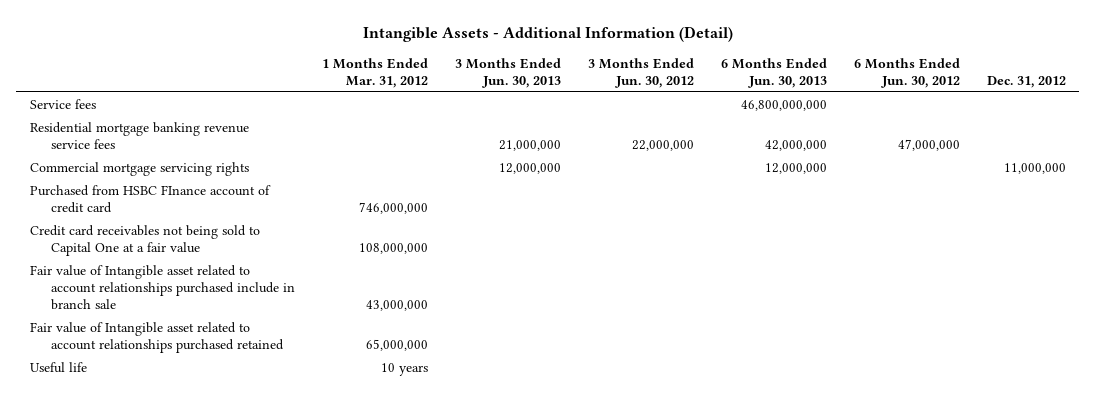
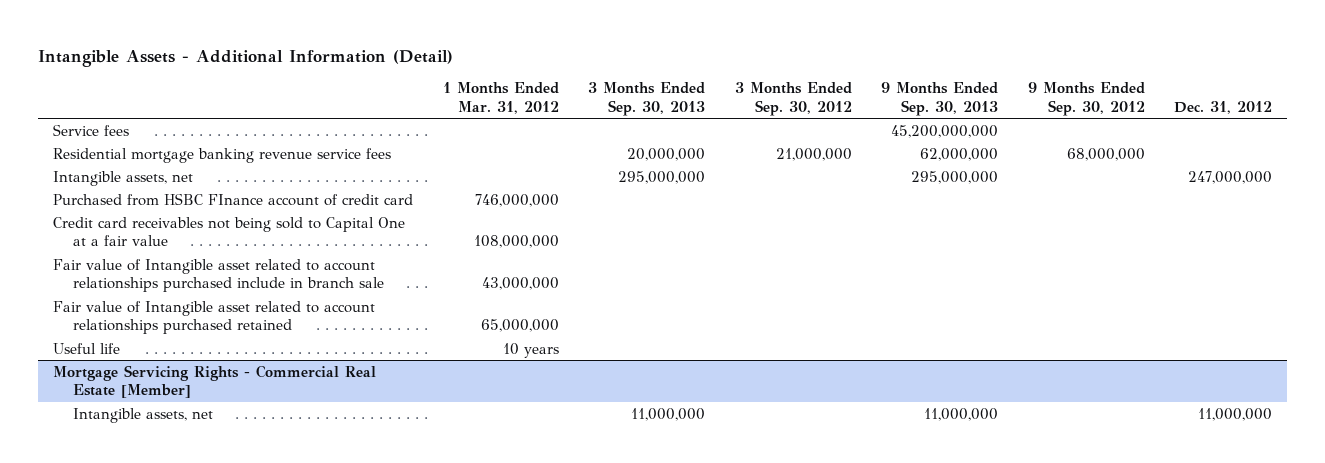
[454,58,561,89] 3 Months Ended Jun. 30, 2013 -> none
[587,58,694,89] 3 Months Ended Jun. 30, 2012 -> none
[720,58,827,89] 6 Months Ended Jun. 30, 2013 -> none
[853,58,960,89] 6 Months Ended Jun. 30, 2012 -> none
none -> [588,82,706,116] 3 Months Ended Sep. 30, 2013
none -> [734,82,852,116] 3 Months Ended Sep. 30, 2012
none -> [881,82,999,116] 9 Months Ended Sep. 30, 2013
none -> [1027,82,1145,116] 9 Months Ended Sep. 30, 2012
[29,161,249,176] Commercial mortgage servicing rights -> none
none -> [53,170,194,186] Intangible assets, net
none -> [53,364,377,399] Mortgage Servicing Rights - Commercial Real Estate [Member]
none -> [73,407,214,423] Intangible assets, net

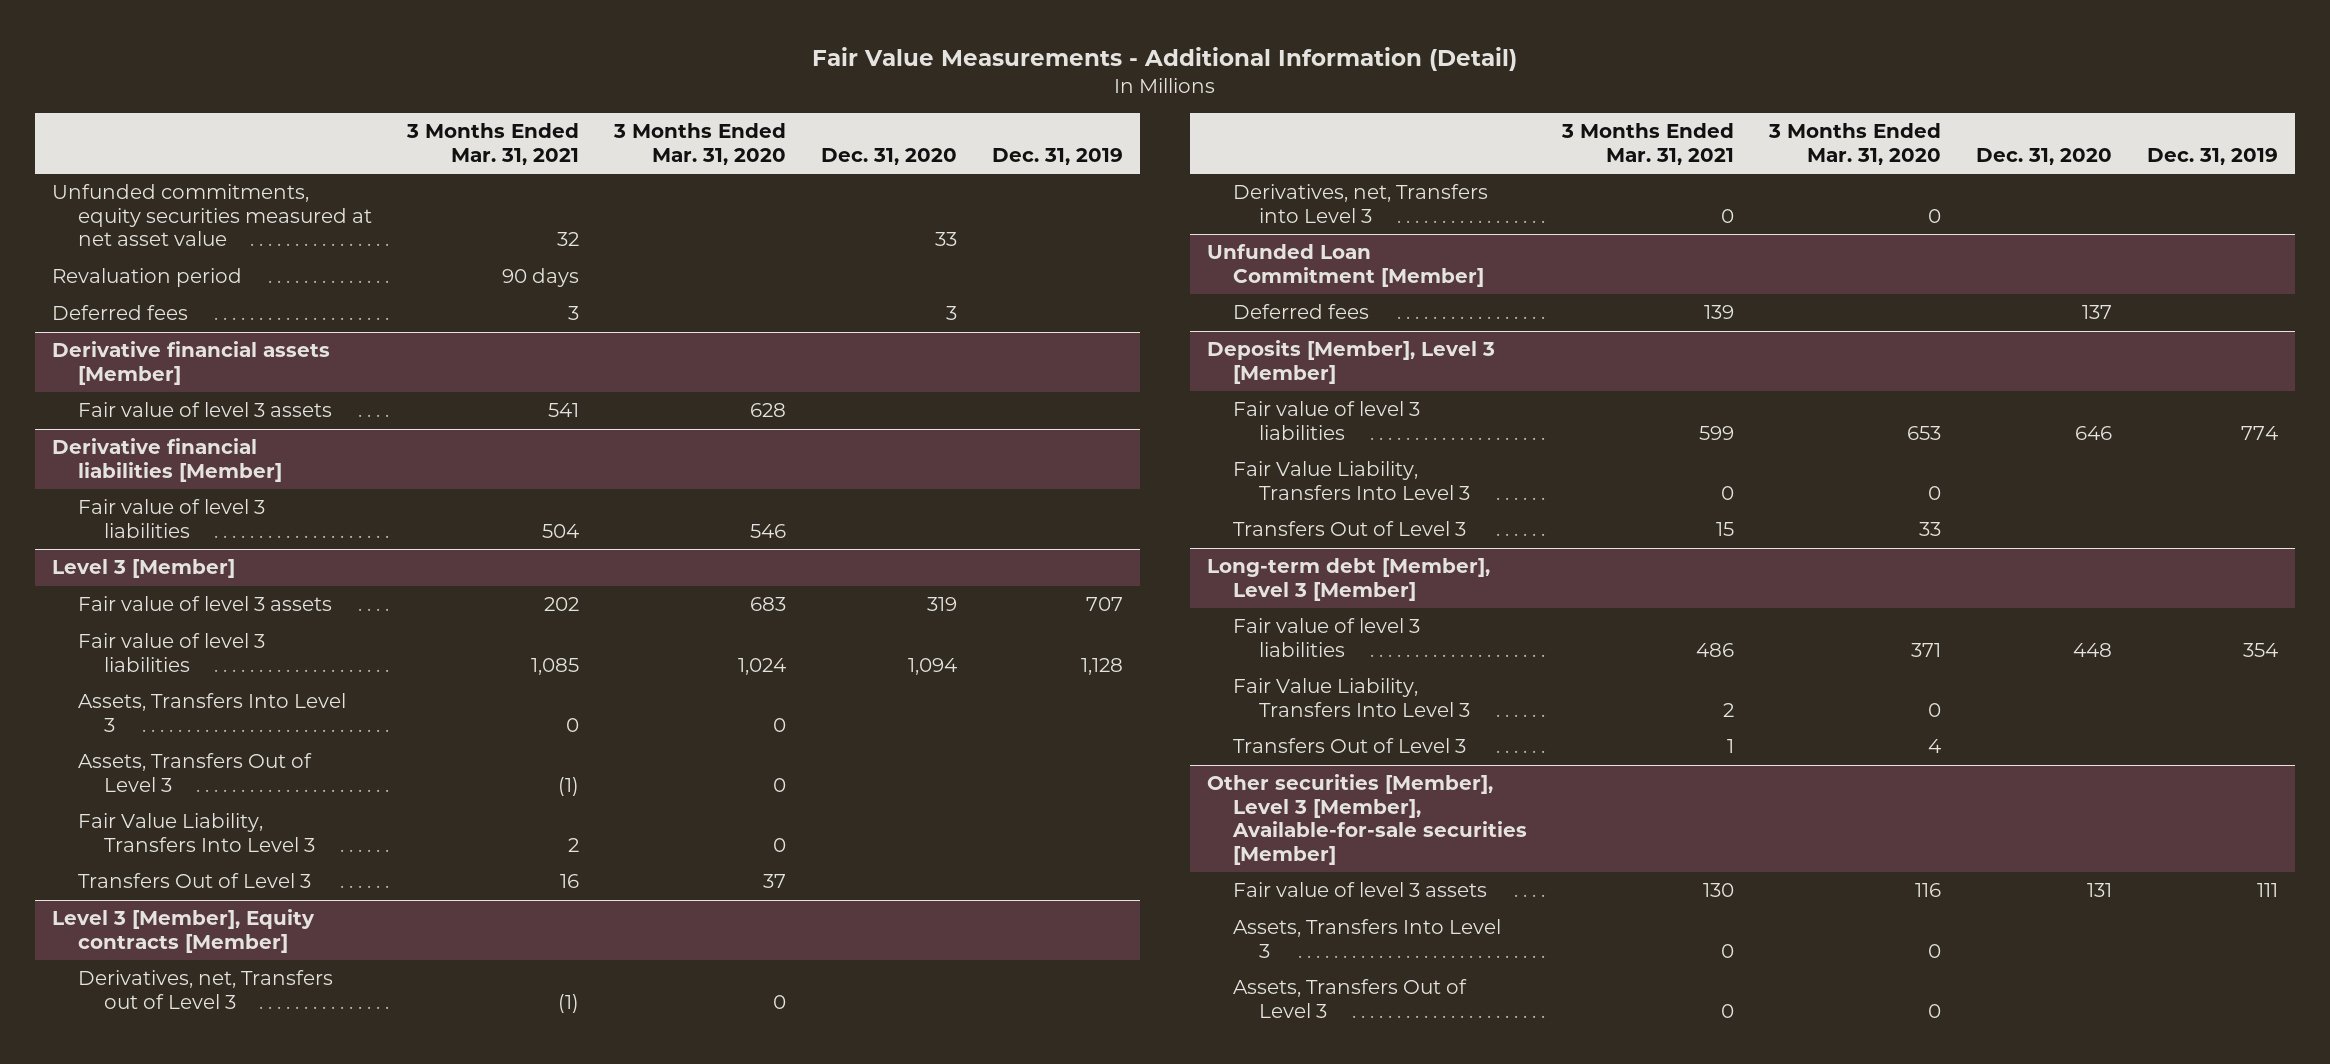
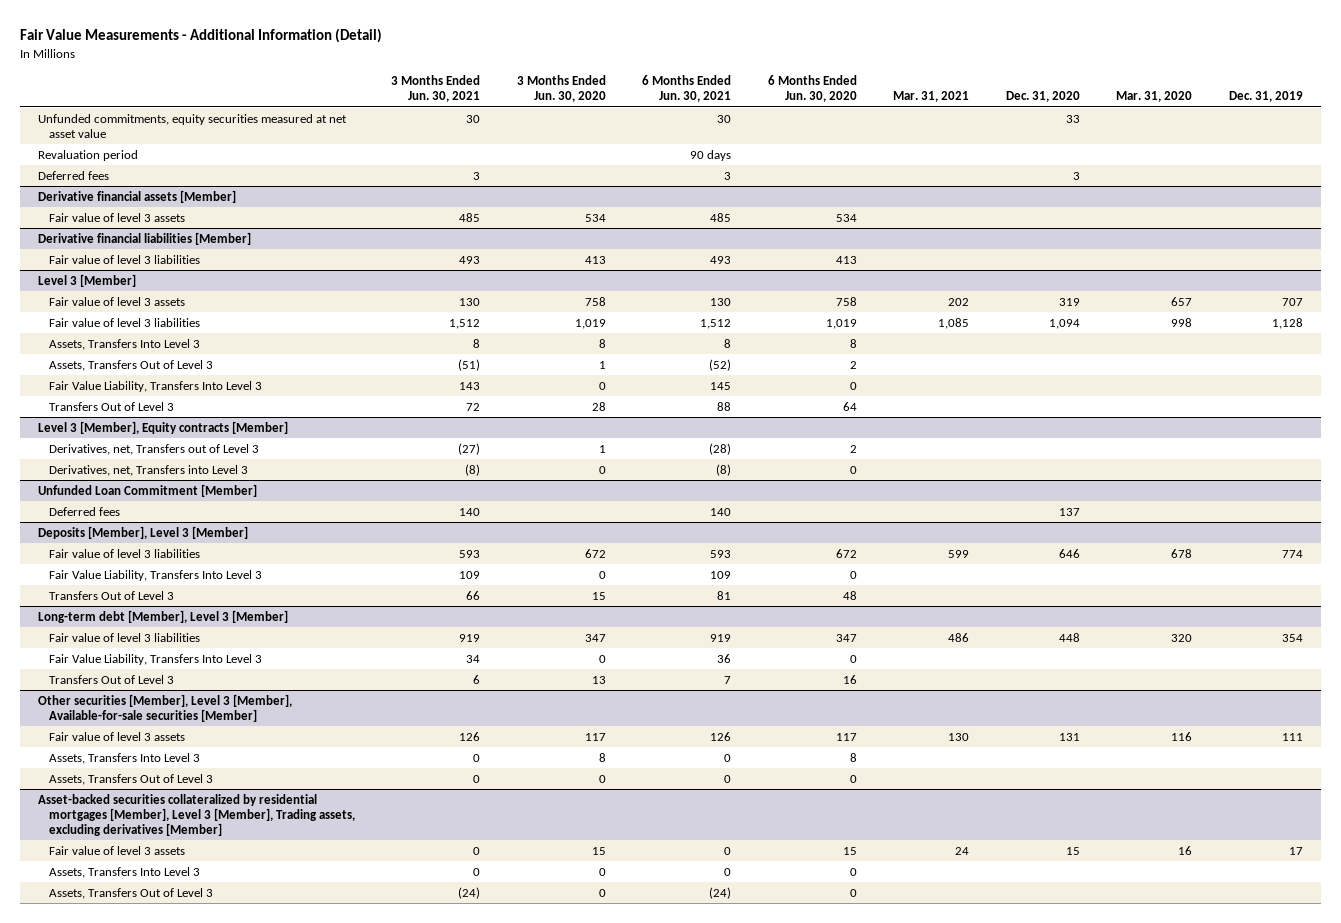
[405,123,579,165] 3 Months Ended Mar. 31, 2021 -> none
[612,123,786,165] 3 Months Ended Mar. 31, 2020 -> none
none -> [391,75,481,103] 3 Months Ended Jun. 30, 2021
none -> [516,75,606,103] 3 Months Ended Jun. 30, 2020
none -> [642,75,732,103] 6 Months Ended Jun. 30, 2021
none -> [767,75,857,103] 6 Months Ended Jun. 30, 2020
none -> [893,91,970,103] Mar. 31, 2021
none -> [1116,91,1193,103] Mar. 31, 2020
none -> [38,793,356,837] Asset-backed securities collateralized by residential mortgages [Member], Level 3 [Member], Trading assets, excluding derivatives [Member]
none -> [49,845,186,855] Fair value of level 3 assets
none -> [49,866,201,878] Assets, Transfers Into Level 3
none -> [49,887,214,899] Assets, Transfers Out of Level 3

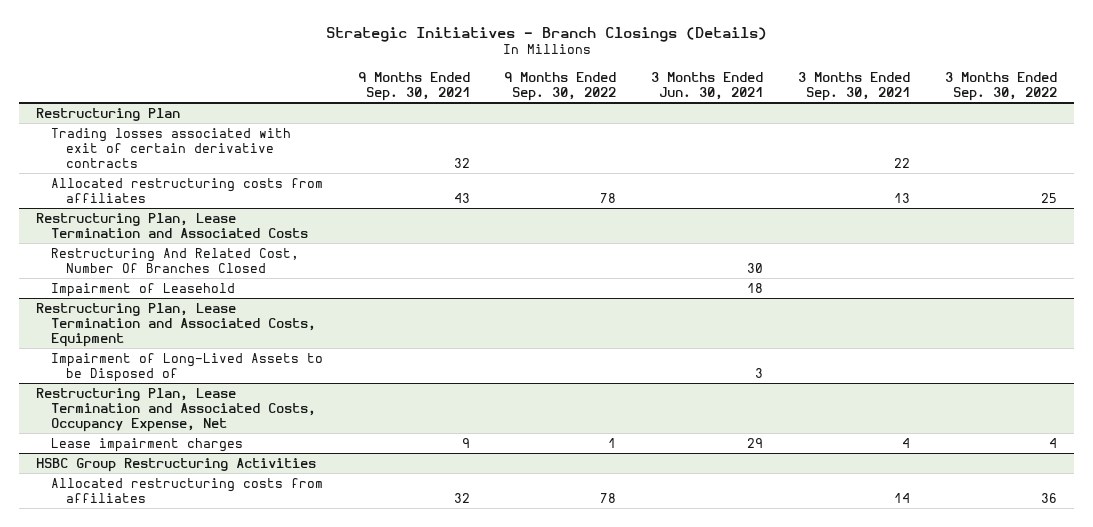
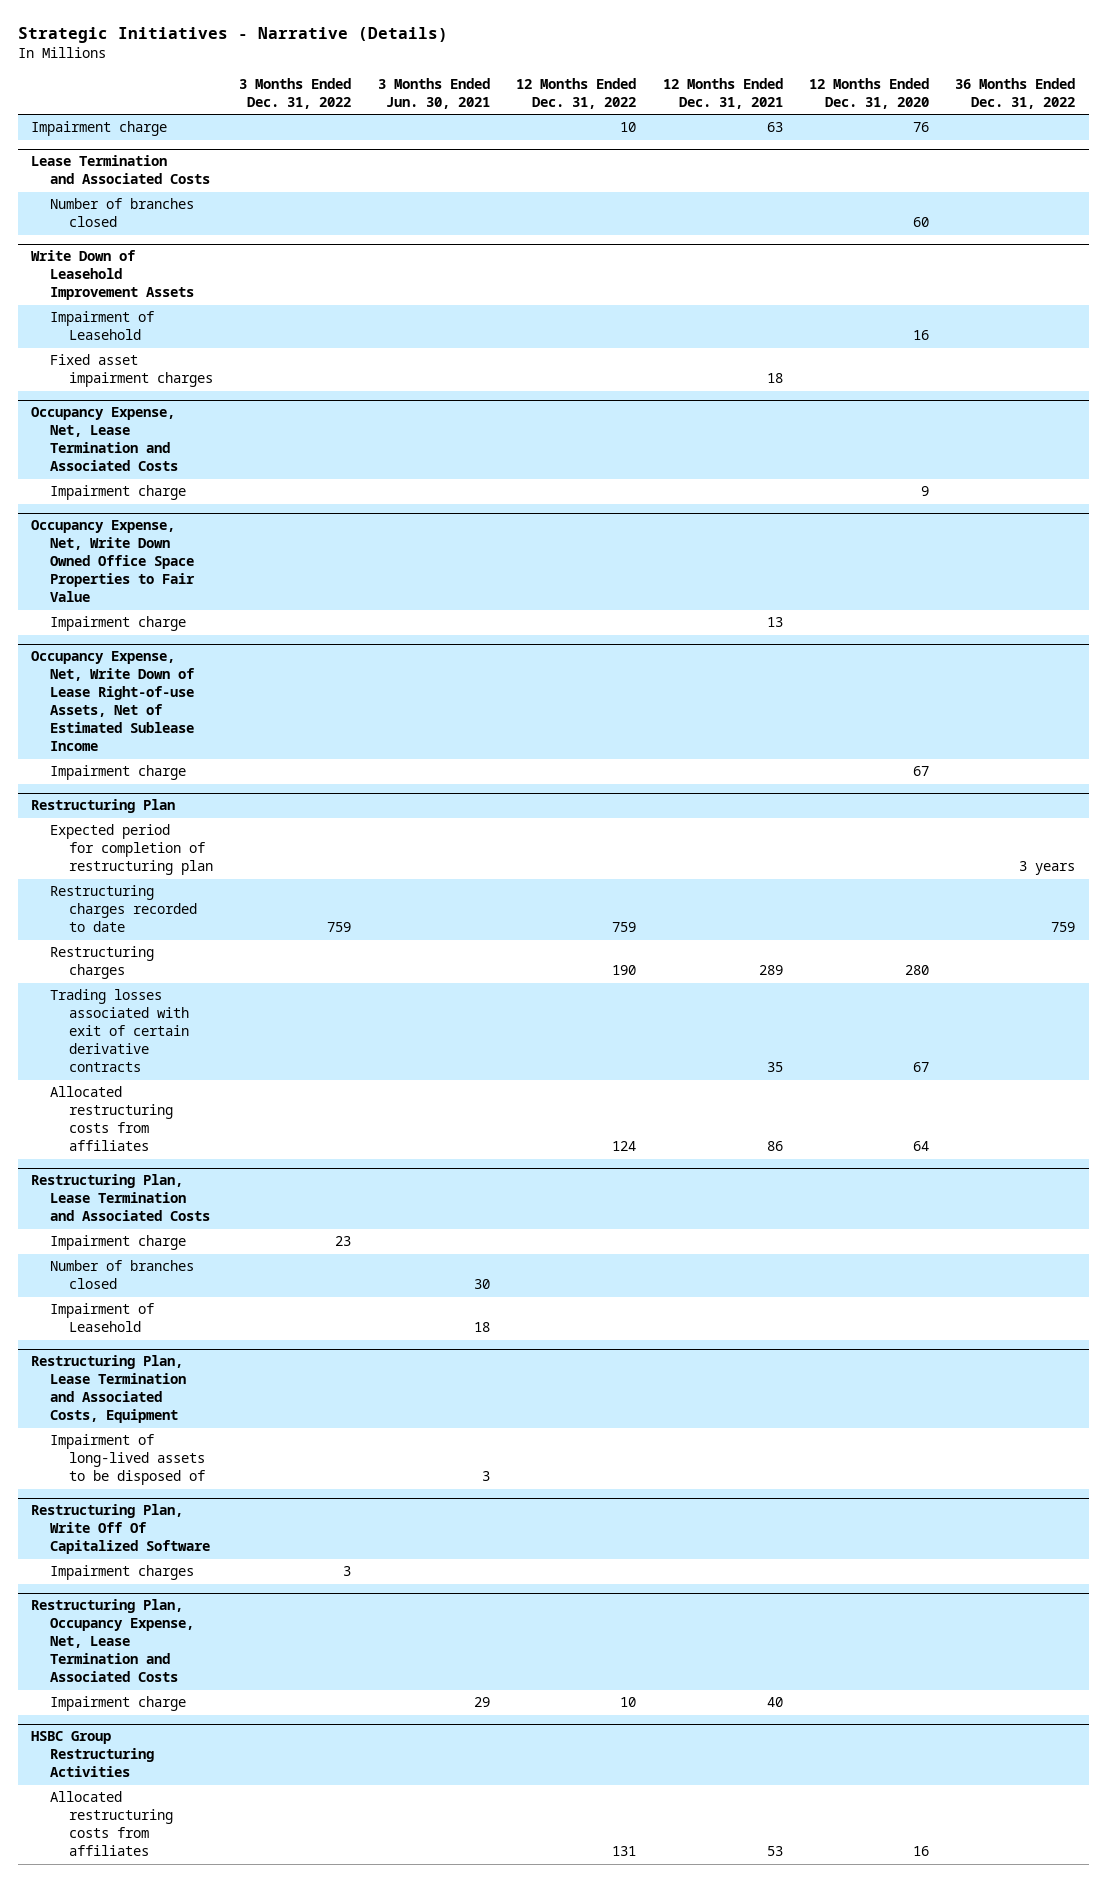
[325,26,767,42] Strategic Initiatives - Branch Closings (Details) -> [17,27,448,44] Strategic Initiatives - Narrative (Details)
[357,71,470,101] 9 Months Ended Sep. 30, 2021 -> none
[504,71,617,101] 9 Months Ended Sep. 30, 2022 -> none
[798,71,911,101] 3 Months Ended Sep. 30, 2021 -> none
[944,71,1057,101] 3 Months Ended Sep. 30, 2022 -> none
none -> [239,78,352,110] 3 Months Ended Dec. 31, 2022
none -> [516,78,637,110] 12 Months Ended Dec. 31, 2022
none -> [662,78,783,110] 12 Months Ended Dec. 31, 2021
none -> [808,78,929,110] 12 Months Ended Dec. 31, 2020
none -> [955,78,1076,110] 36 Months Ended Dec. 31, 2022
none -> [30,121,167,137] Impairment charge
none -> [30,155,210,185] Lease Termination and Associated Costs
none -> [49,198,194,228] Number of branches closed
none -> [30,250,194,301] Write Down of Leasehold Improvement Assets
none -> [49,311,154,341] Impairment of Leasehold
none -> [49,354,213,388] Fixed asset impairment charges
none -> [30,407,178,472] Occupancy Expense, Net, Lease Termination and Associated Costs
none -> [49,485,186,501] Impairment charge
none -> [30,520,195,603] Occupancy Expense, Net, Write Down Owned Office Space Properties to Fair Value
none -> [49,616,186,632] Impairment charge
none -> [30,651,195,752] Occupancy Expense, Net, Write Down of Lease Right-of-use Assets, Net of Estimated Sublease Income
none -> [49,765,186,781] Impairment charge
none -> [49,824,213,876] Expected period for completion of restructuring plan
none -> [49,885,197,933] Restructuring charges recorded to date
none -> [49,946,154,980] Restructuring charges
none -> [49,1235,186,1251] Impairment charge
[50,247,299,273] Restructuring And Related Cost, Number Of Branches Closed -> [49,1260,194,1290] Number of branches closed
[50,352,323,382] Impairment of Long-Lived Assets to be Disposed of -> [49,1434,205,1486] Impairment of long-lived assets to be disposed of
none -> [30,1504,210,1555] Restructuring Plan, Write Off Of Capitalized Software
none -> [49,1565,194,1581] Impairment charges
[36,387,316,433] Restructuring Plan, Lease Termination and Associated Costs, Occupancy Expense, Net -> [30,1599,194,1683] Restructuring Plan, Occupancy Expense, Net, Lease Termination and Associated Costs
[50,437,243,452] Lease impairment charges -> [49,1696,186,1712] Impairment charge

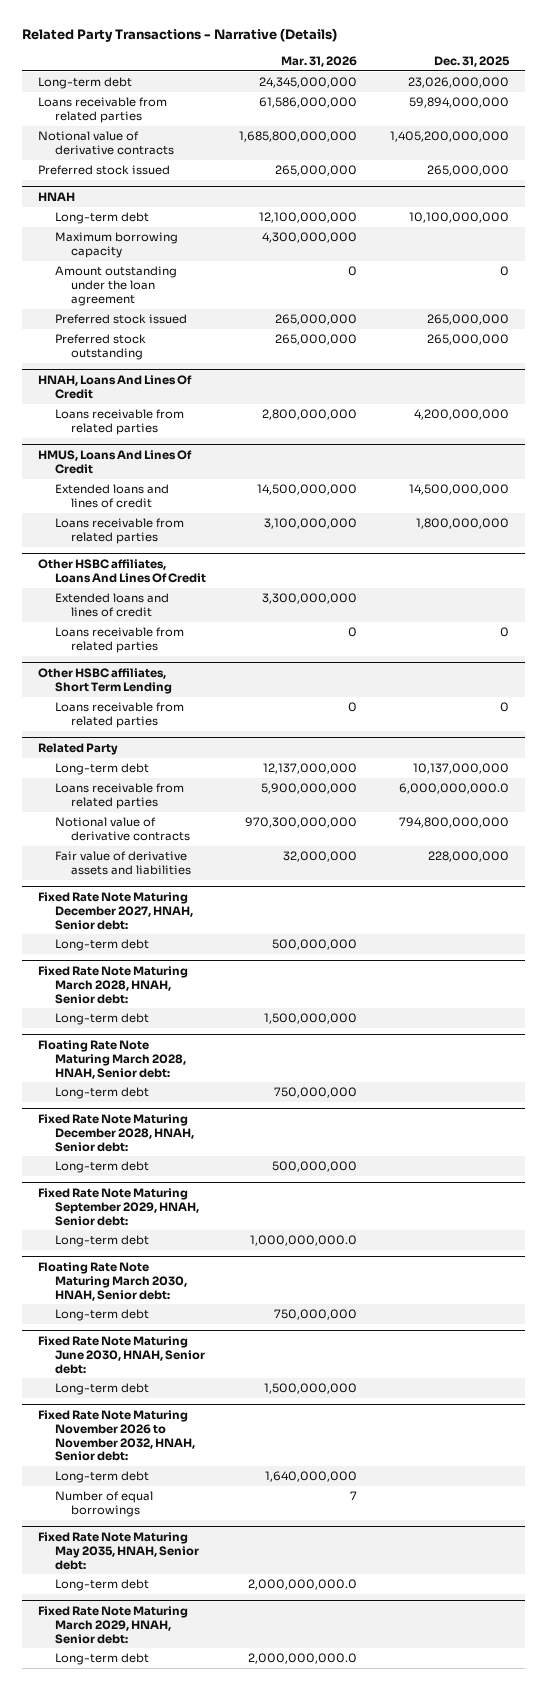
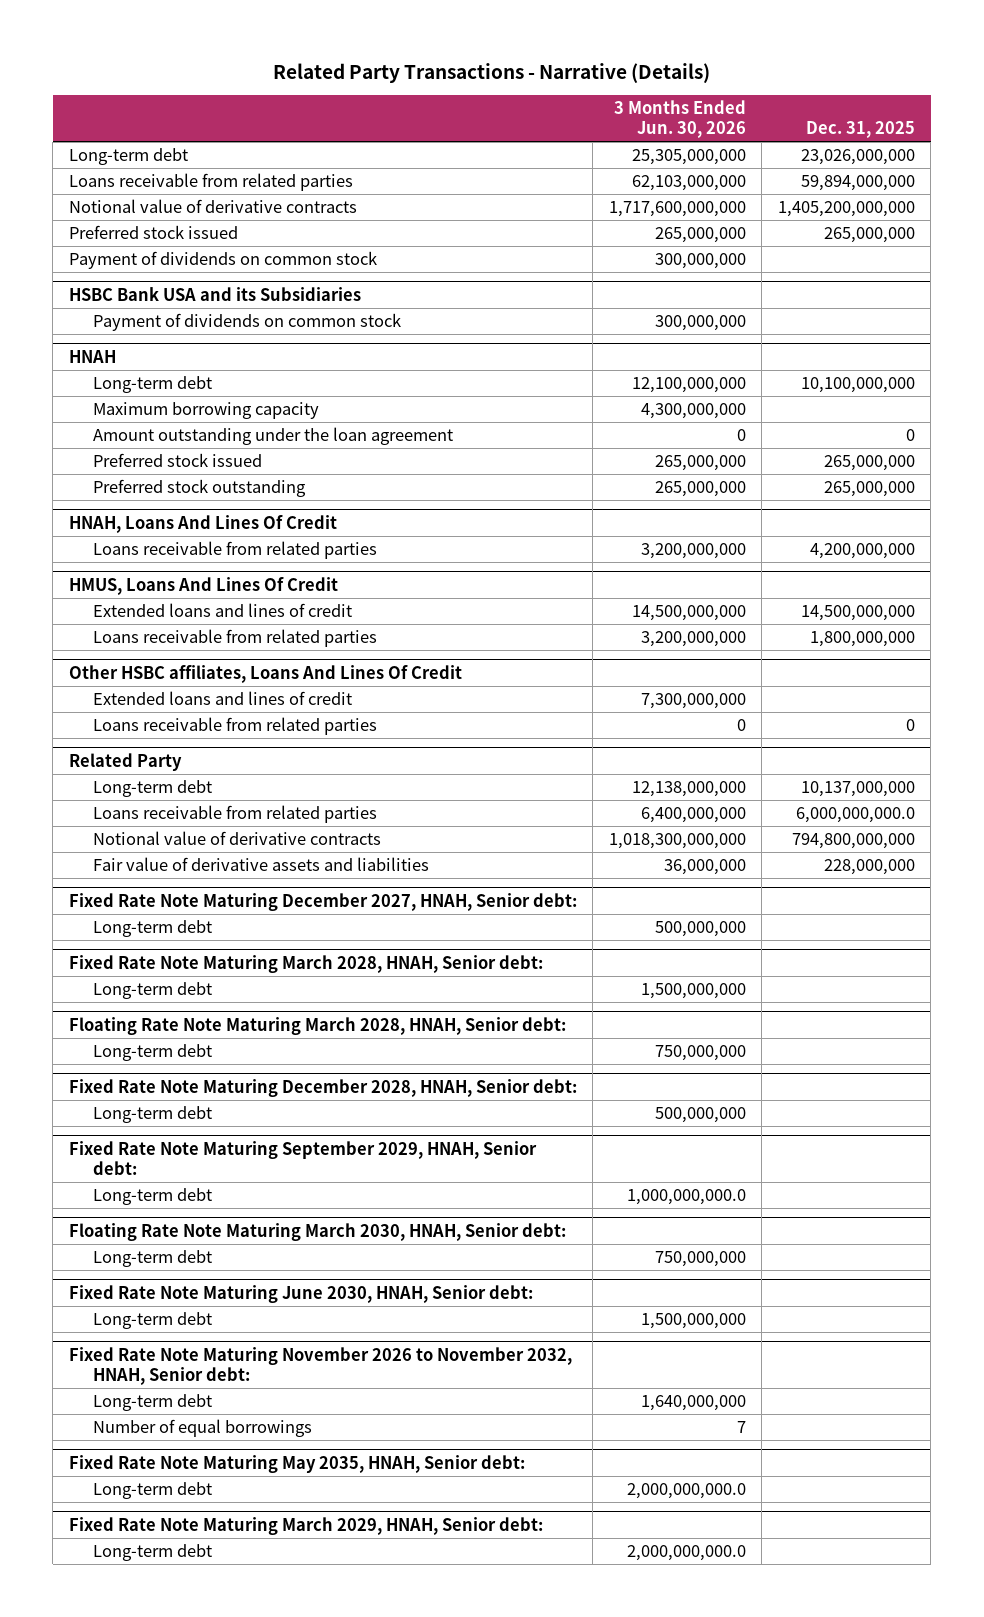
[280,55,357,67] Mar. 31, 2026 -> none
none -> [613,100,746,139] 3 Months Ended Jun. 30, 2026
none -> [68,250,377,269] Payment of dividends on common stock
none -> [68,286,361,301] HSBC Bank USA and its Subsidiaries
none -> [93,312,402,331] Payment of dividends on common stock
[38,668,172,694] Other HSBC affiliates, Short Term Lending -> none
[54,702,184,728] Loans receivable from related parties -> none

